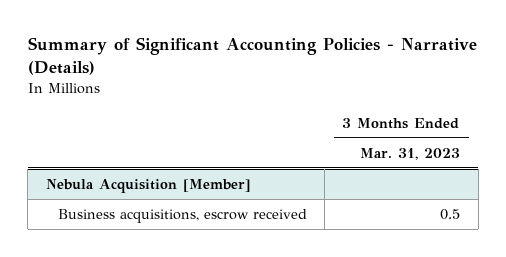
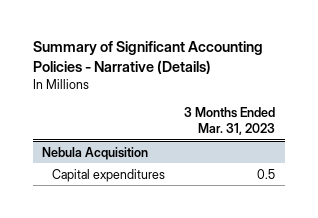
[45,179,251,194] Nebula Acquisition [Member] -> [42,146,149,160] Nebula Acquisition
[57,209,307,224] Business acquisitions, escrow received -> [51,168,165,182] Capital expenditures

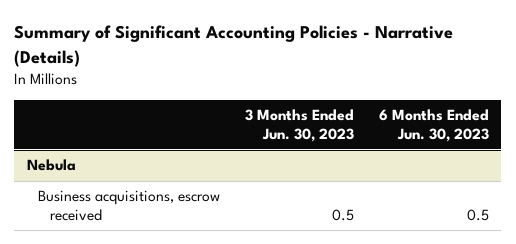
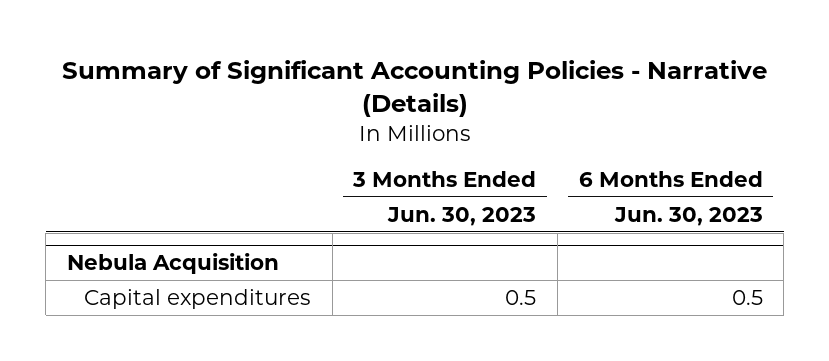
[26,159,76,172] Nebula -> [66,253,279,275] Nebula Acquisition
[38,190,221,222] Business acquisitions, escrow received -> [84,288,312,309] Capital expenditures

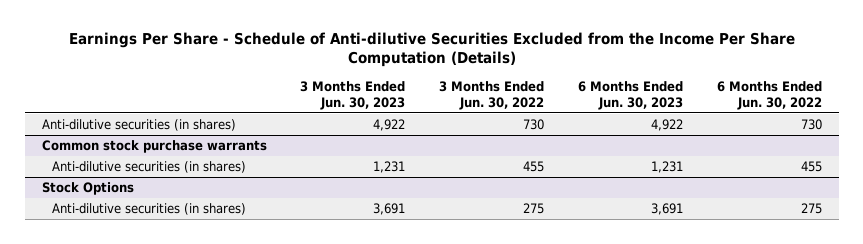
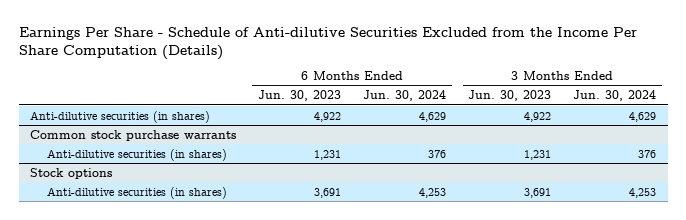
[439,81,545,110] 3 Months Ended Jun. 30, 2022 -> none
[716,81,822,110] 6 Months Ended Jun. 30, 2022 -> none
none -> [363,90,447,102] Jun. 30, 2024
none -> [573,90,657,102] Jun. 30, 2024
[41,182,134,196] Stock Options -> [29,167,112,179] Stock options

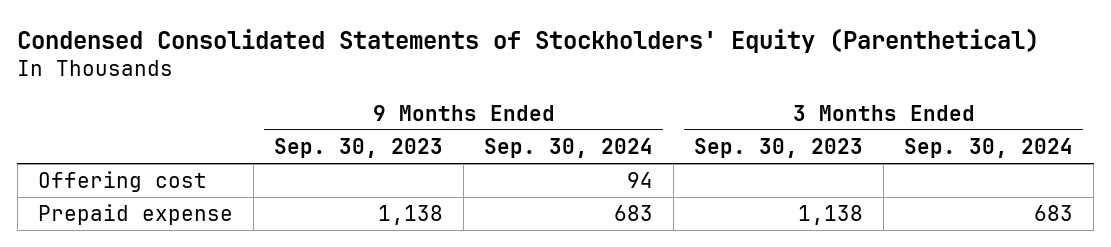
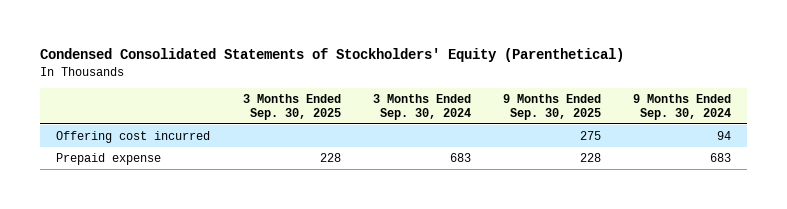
[274,137,444,158] Sep. 30, 2023 -> none
[694,137,864,158] Sep. 30, 2023 -> none
none -> [242,93,341,120] 3 Months Ended Sep. 30, 2025
none -> [502,93,601,120] 9 Months Ended Sep. 30, 2025
[37,170,207,192] Offering cost -> [56,130,211,143] Offering cost incurred

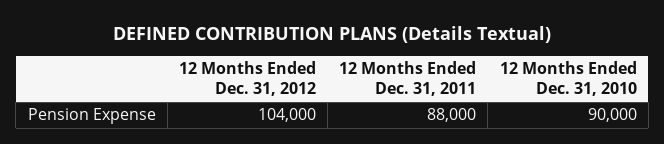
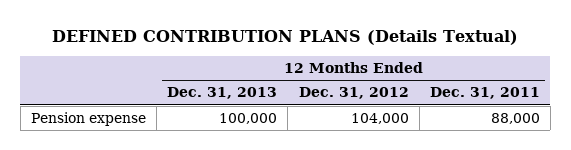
[499,60,637,96] 12 Months Ended Dec. 31, 2010 -> none
none -> [167,87,278,100] Dec. 31, 2013
[27,108,156,125] Pension Expense -> [30,112,146,127] Pension expense

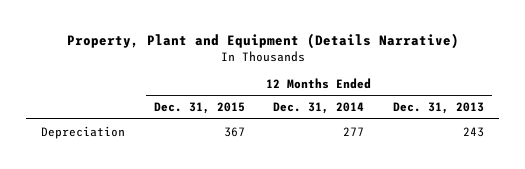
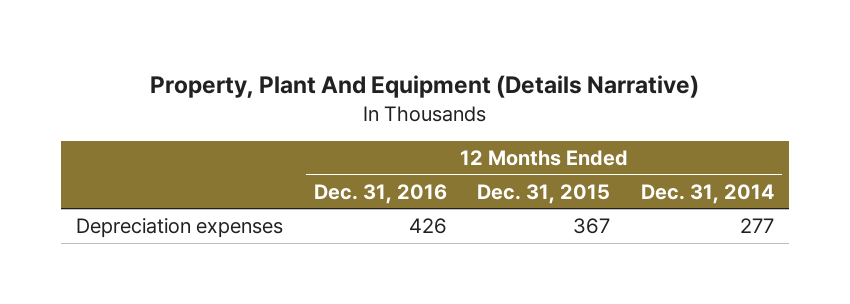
[66,32,459,49] Property, Plant and Equipment (Details Narrative) -> [150,74,700,98] Property, Plant And Equipment (Details Narrative)
[393,102,485,115] Dec. 31, 2013 -> none
none -> [313,183,447,204] Dec. 31, 2016
[40,125,125,139] Depreciation -> [76,218,284,239] Depreciation expenses

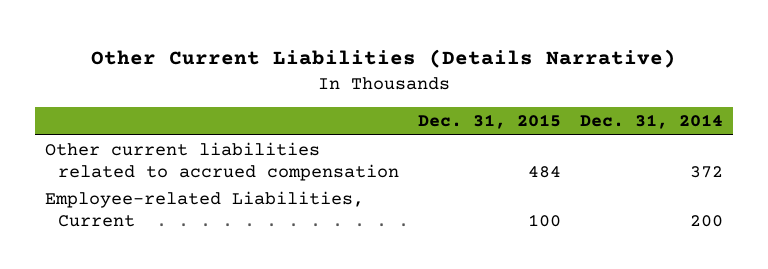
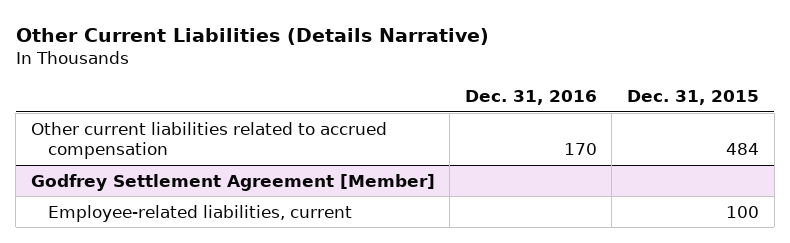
[580,114,724,130] Dec. 31, 2014 -> none
none -> [464,90,597,106] Dec. 31, 2016
none -> [30,173,435,191] Godfrey Settlement Agreement [Member]
[44,191,364,228] Employee-related Liabilities, Current -> [48,204,353,222] Employee-related liabilities, current

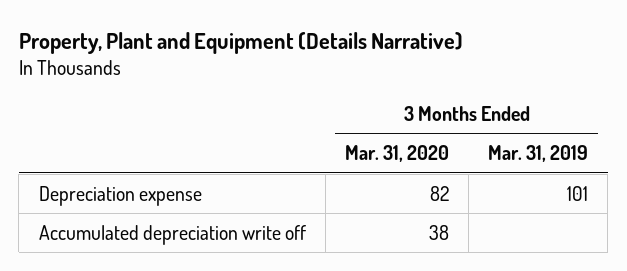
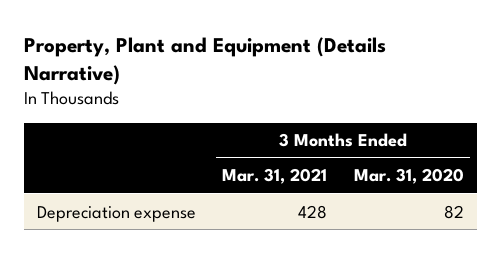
[488,145,589,163] Mar. 31, 2019 -> none
none -> [222,168,328,185] Mar. 31, 2021
[38,224,306,245] Accumulated depreciation write off -> none

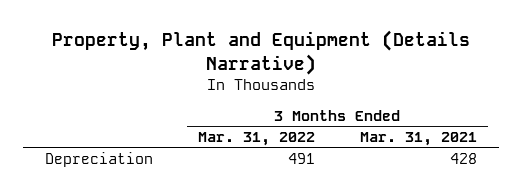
[353,168,464,185] Mar. 31, 2020 -> none
none -> [197,132,315,147] Mar. 31, 2022
[36,205,196,222] Depreciation expense -> [45,151,154,167] Depreciation

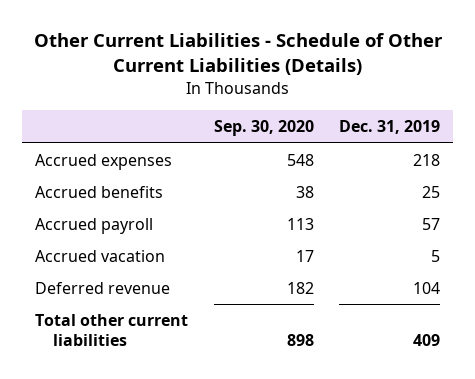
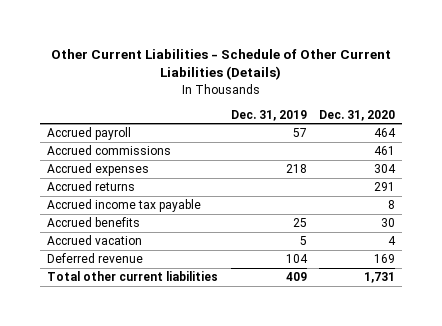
[213,120,314,137] Sep. 30, 2020 -> none
none -> [319,109,396,121] Dec. 31, 2020
[34,218,153,235] Accrued payroll -> [46,127,131,141] Accrued payroll
none -> [46,145,171,156] Accrued commissions
none -> [46,181,135,192] Accrued returns
none -> [46,199,201,213] Accrued income tax payable

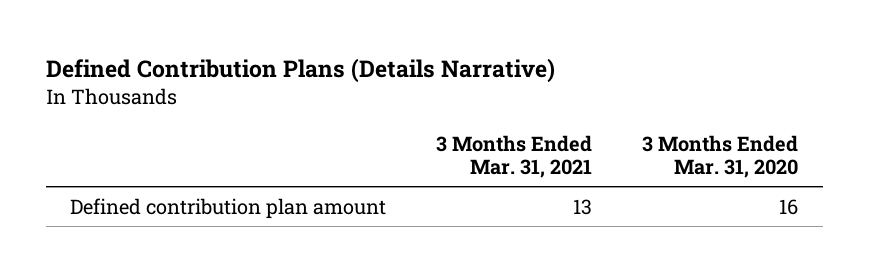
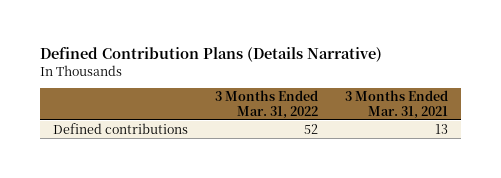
[642,134,799,179] 3 Months Ended Mar. 31, 2020 -> none
none -> [214,90,318,119] 3 Months Ended Mar. 31, 2022
[70,197,387,219] Defined contribution plan amount -> [53,123,189,135] Defined contributions

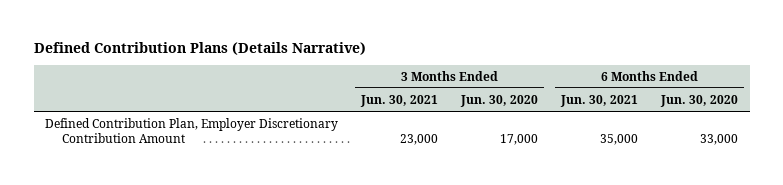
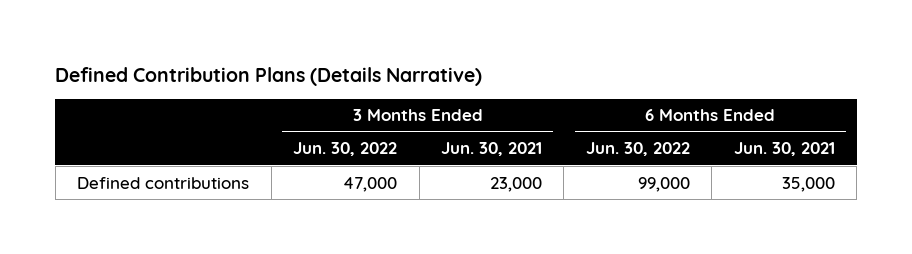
[460,94,539,107] Jun. 30, 2020 -> none
[660,94,739,107] Jun. 30, 2020 -> none
none -> [293,142,398,157] Jun. 30, 2022
none -> [585,142,690,157] Jun. 30, 2022
[45,117,339,144] Defined Contribution Plan, Employer Discretionary Contribution Amount -> [77,176,250,189] Defined contributions

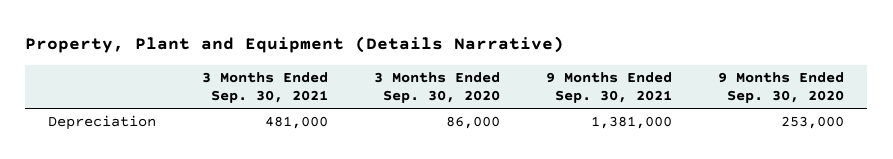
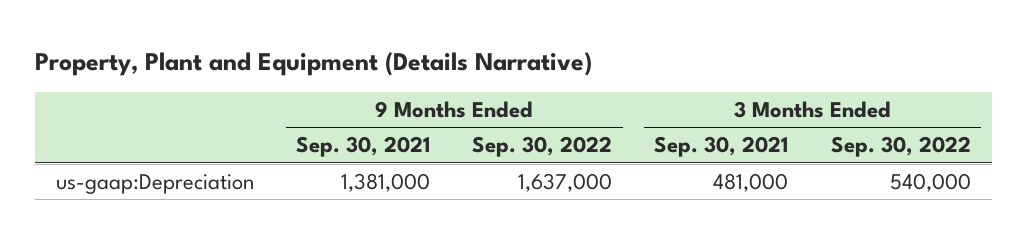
[374,71,501,104] 3 Months Ended Sep. 30, 2020 -> none
[718,71,845,104] 9 Months Ended Sep. 30, 2020 -> none
none -> [472,136,613,158] Sep. 30, 2022
none -> [830,136,971,158] Sep. 30, 2022
[48,115,157,131] Depreciation -> [56,174,255,195] us-gaap:Depreciation

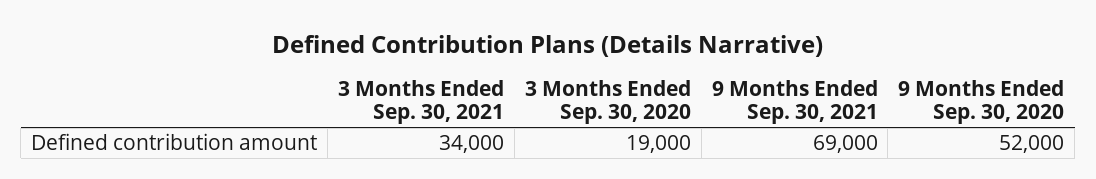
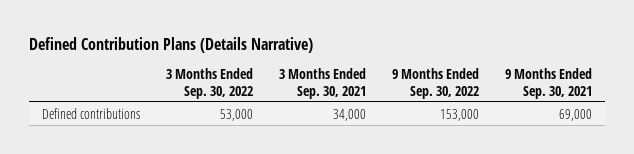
[524,79,691,125] 3 Months Ended Sep. 30, 2020 -> none
[898,79,1065,125] 9 Months Ended Sep. 30, 2020 -> none
none -> [165,68,253,99] 3 Months Ended Sep. 30, 2022
none -> [392,68,480,99] 9 Months Ended Sep. 30, 2022
[31,133,318,151] Defined contribution amount -> [41,107,140,119] Defined contributions

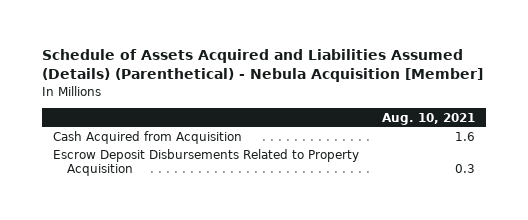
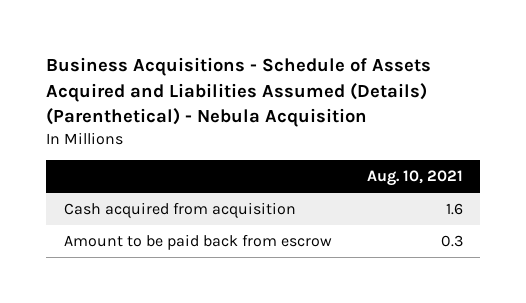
[41,49,483,83] Schedule of Assets Acquired and Liabilities Assumed (Details) (Parenthetical) - Nebula Acquisition [Member] -> [46,57,432,127] Business Acquisitions - Schedule of Assets Acquired and Liabilities Assumed (Details) (Parenthetical) - Nebula Acquisition
[52,130,242,144] Cash Acquired from Acquisition -> [63,202,296,219] Cash acquired from acquisition
[52,148,359,176] Escrow Deposit Disbursements Related to Property Acquisition -> [63,234,332,251] Amount to be paid back from escrow

